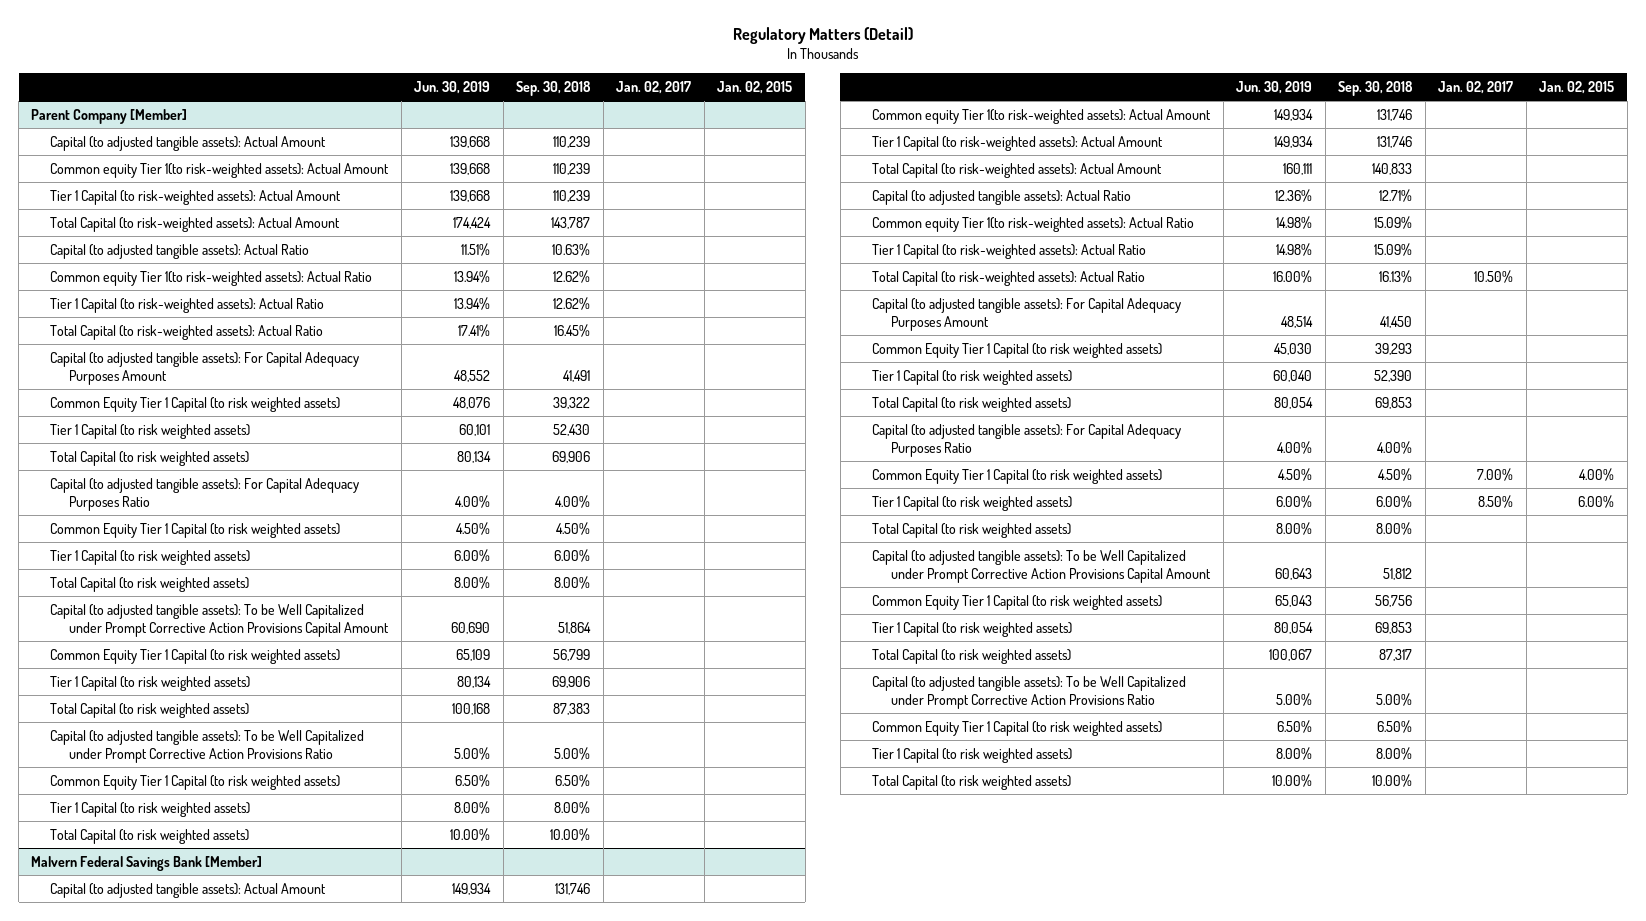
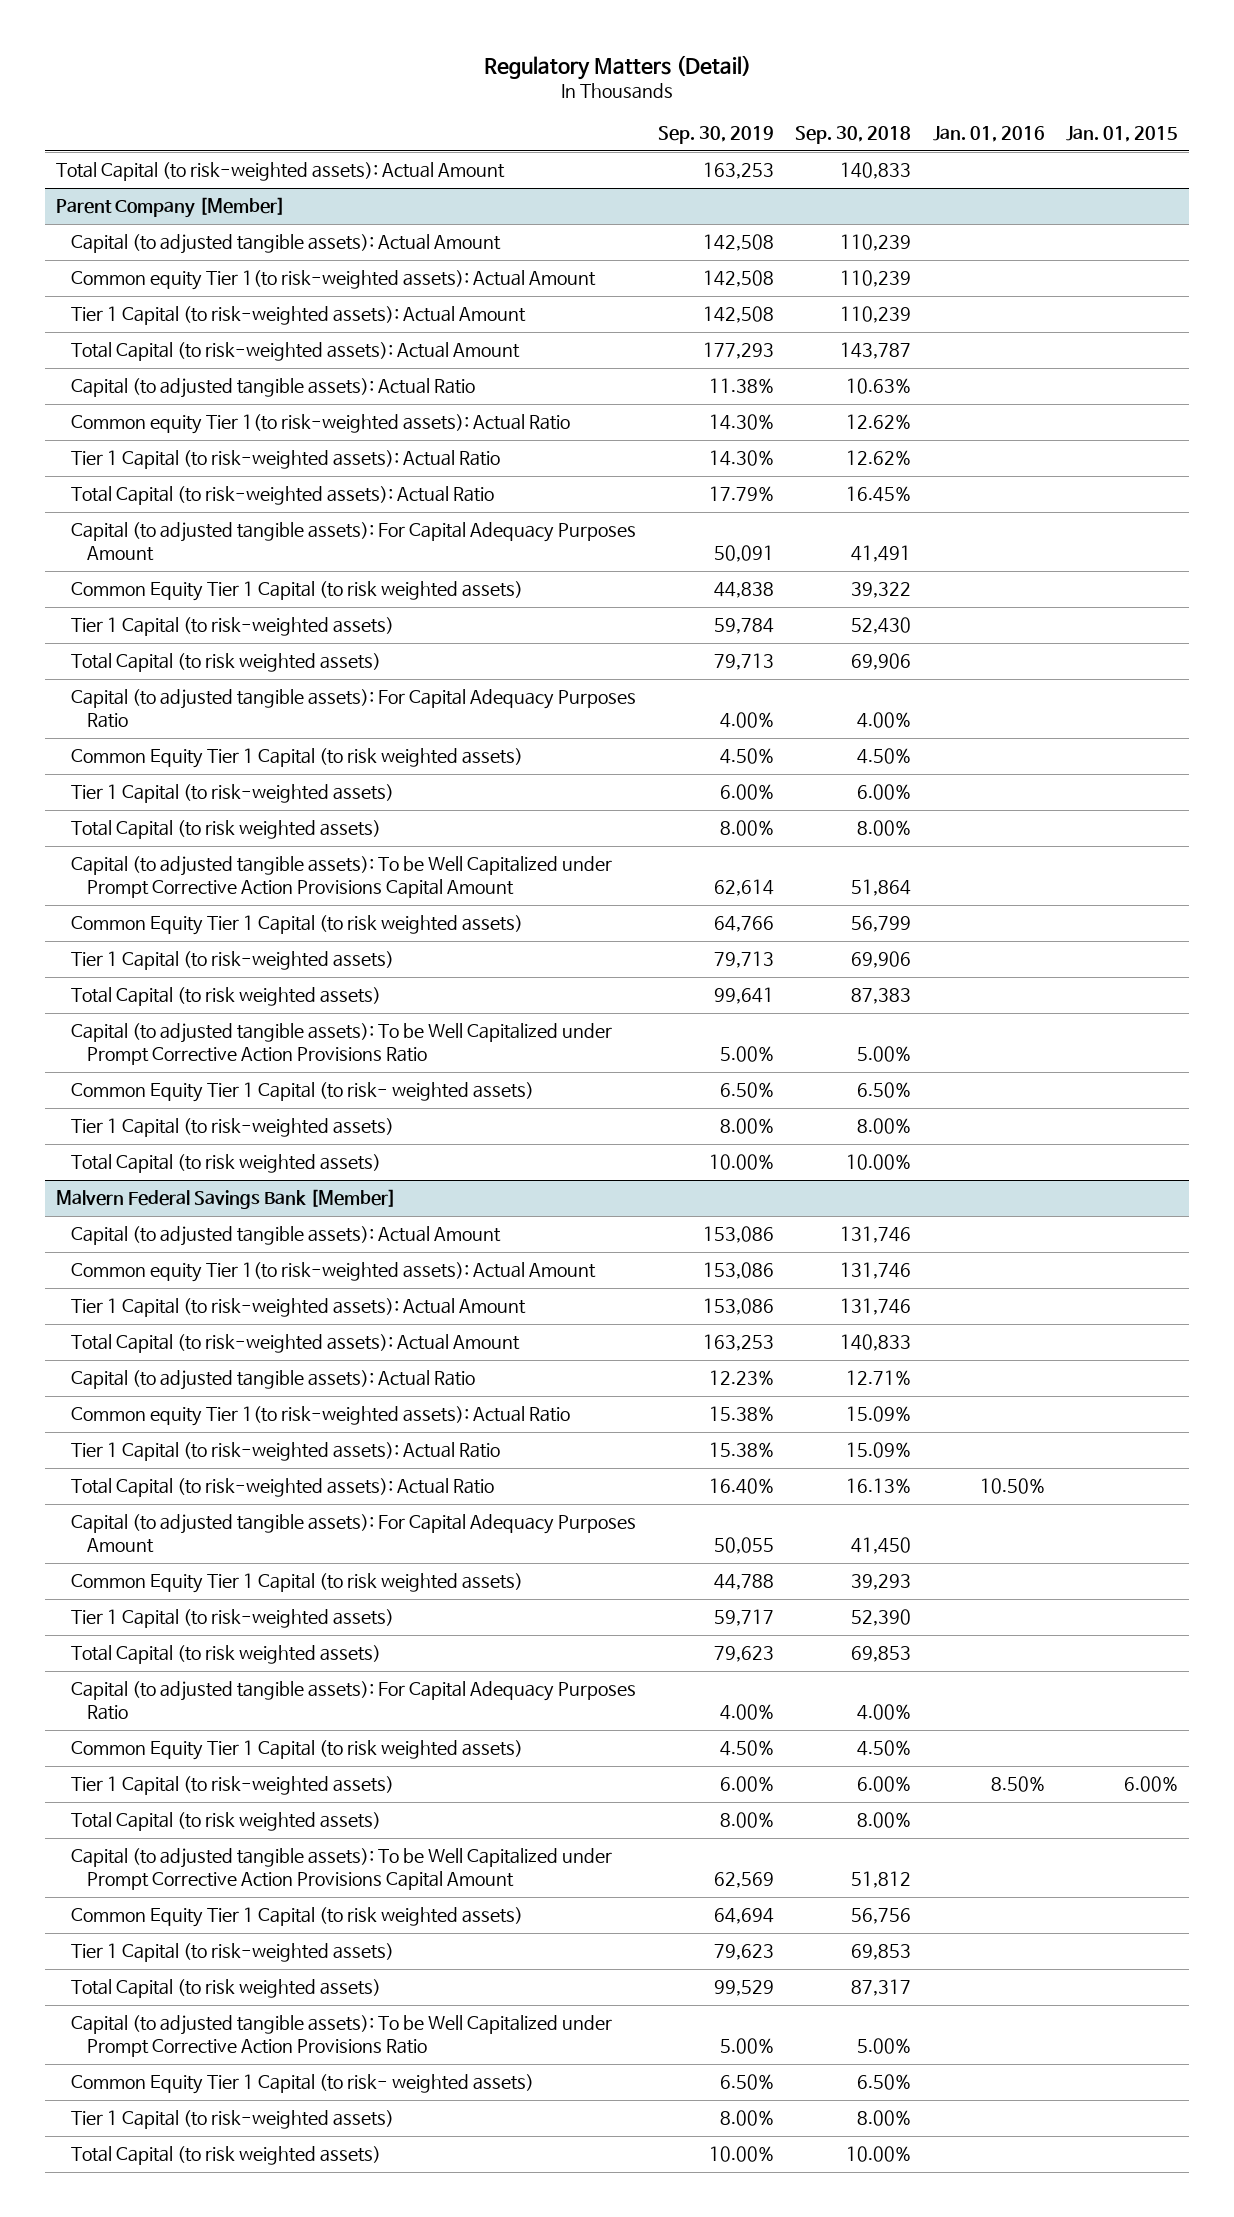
[414,80,491,94] Jun. 30, 2019 -> none
[616,80,692,94] Jan. 02, 2017 -> none
[717,80,793,94] Jan. 02, 2015 -> none
none -> [657,126,774,145] Sep. 30, 2019
none -> [932,126,1045,143] Jan. 01, 2016
none -> [1066,126,1179,143] Jan. 01, 2015
none -> [55,162,505,182] Total Capital (to risk-weighted assets): Actual Amount
[50,423,251,439] Tier 1 Capital (to risk weighted assets) -> [71,617,395,637] Tier 1 Capital (to risk-weighted assets)
[50,549,251,565] Tier 1 Capital (to risk weighted assets) -> [71,784,395,804] Tier 1 Capital (to risk-weighted assets)
[50,675,251,691] Tier 1 Capital (to risk weighted assets) -> [71,951,395,971] Tier 1 Capital (to risk-weighted assets)
[50,774,341,790] Common Equity Tier 1 Capital (to risk weighted assets) -> [71,1082,535,1103] Common Equity Tier 1 Capital (to risk- weighted assets)
[50,801,251,817] Tier 1 Capital (to risk weighted assets) -> [71,1118,395,1138] Tier 1 Capital (to risk-weighted assets)
[872,369,1073,385] Tier 1 Capital (to risk weighted assets) -> [71,1609,395,1629] Tier 1 Capital (to risk-weighted assets)
[872,495,1073,511] Tier 1 Capital (to risk weighted assets) -> [71,1776,395,1796] Tier 1 Capital (to risk-weighted assets)
[872,621,1073,637] Tier 1 Capital (to risk weighted assets) -> [71,1943,395,1963] Tier 1 Capital (to risk-weighted assets)
[872,720,1163,736] Common Equity Tier 1 Capital (to risk weighted assets) -> [71,2074,535,2095] Common Equity Tier 1 Capital (to risk- weighted assets)
[872,747,1073,763] Tier 1 Capital (to risk weighted assets) -> [71,2110,395,2130] Tier 1 Capital (to risk-weighted assets)

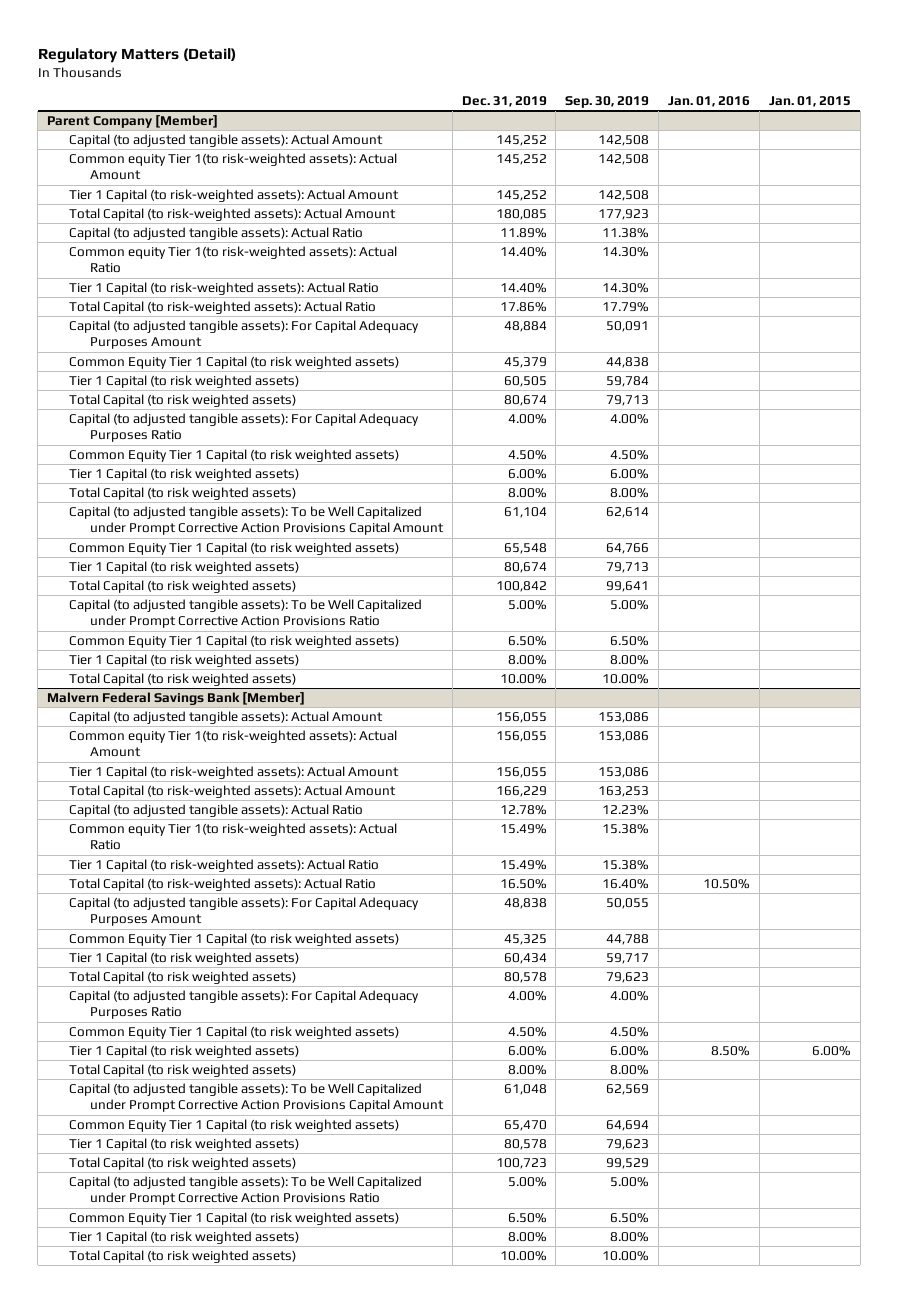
[795,126,912,145] Sep. 30, 2018 -> none
none -> [461,95,547,107] Dec. 31, 2019
[55,162,505,182] Total Capital (to risk-weighted assets): Actual Amount -> none
[702,342,774,360] 177,293 -> [598,209,650,221] 177,923
[71,617,395,637] Tier 1 Capital (to risk-weighted assets) -> [68,375,299,389] Tier 1 Capital (to risk weighted assets)
[71,784,395,804] Tier 1 Capital (to risk-weighted assets) -> [68,468,299,482] Tier 1 Capital (to risk weighted assets)
[71,951,395,971] Tier 1 Capital (to risk-weighted assets) -> [68,561,299,575] Tier 1 Capital (to risk weighted assets)
[71,1082,535,1103] Common Equity Tier 1 Capital (to risk- weighted assets) -> [68,635,399,649] Common Equity Tier 1 Capital (to risk weighted assets)
[71,1118,395,1138] Tier 1 Capital (to risk-weighted assets) -> [68,654,299,668] Tier 1 Capital (to risk weighted assets)
[71,1609,395,1629] Tier 1 Capital (to risk-weighted assets) -> [68,952,299,966] Tier 1 Capital (to risk weighted assets)
[71,1776,395,1796] Tier 1 Capital (to risk-weighted assets) -> [68,1045,299,1059] Tier 1 Capital (to risk weighted assets)
[71,1943,395,1963] Tier 1 Capital (to risk-weighted assets) -> [68,1138,299,1152] Tier 1 Capital (to risk weighted assets)
[71,2074,535,2095] Common Equity Tier 1 Capital (to risk- weighted assets) -> [68,1212,399,1226] Common Equity Tier 1 Capital (to risk weighted assets)
[71,2110,395,2130] Tier 1 Capital (to risk-weighted assets) -> [68,1231,299,1245] Tier 1 Capital (to risk weighted assets)

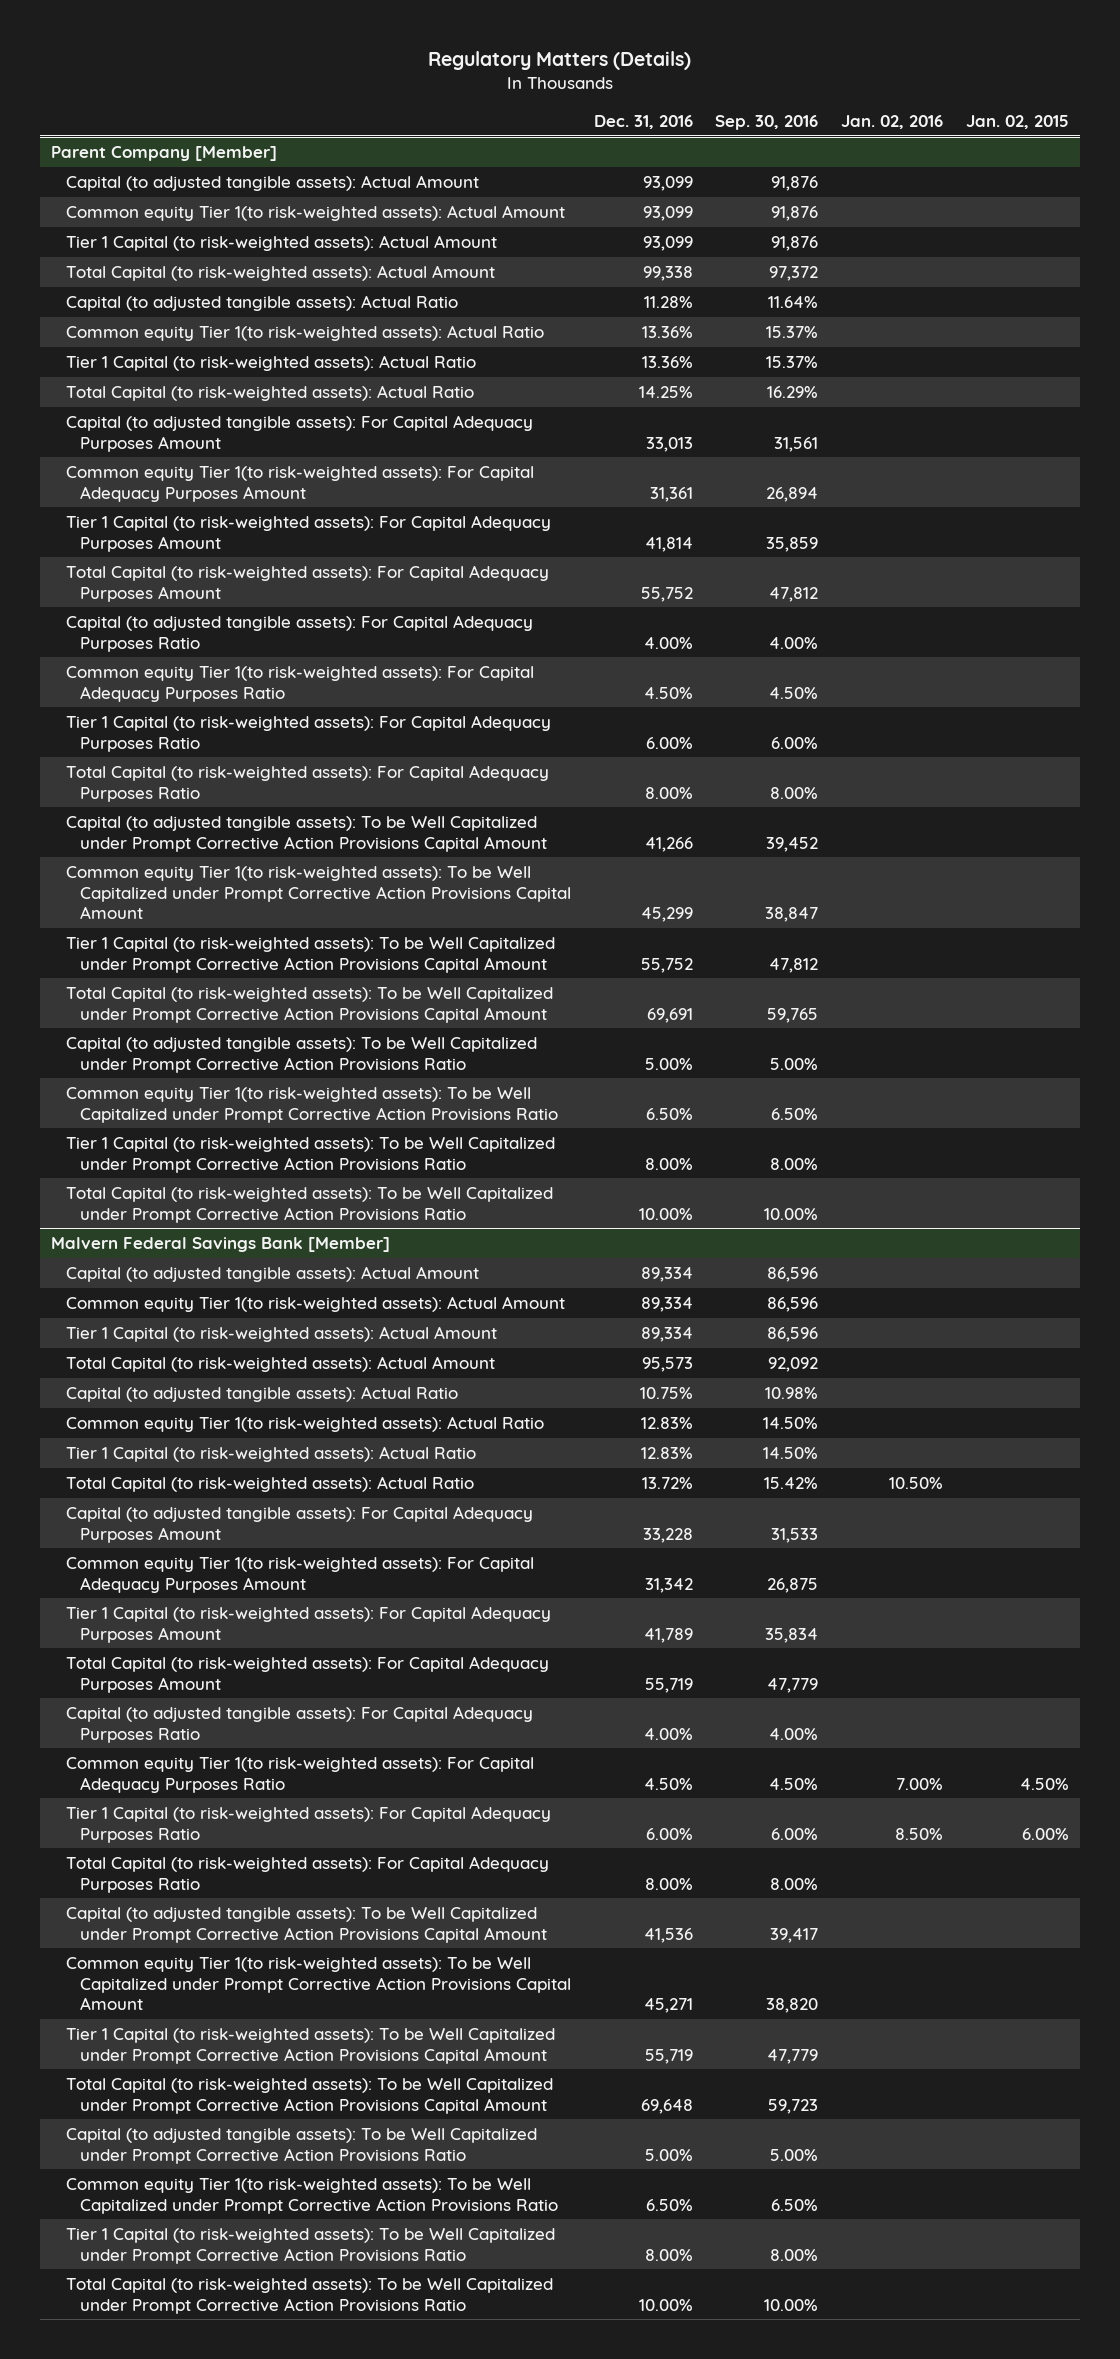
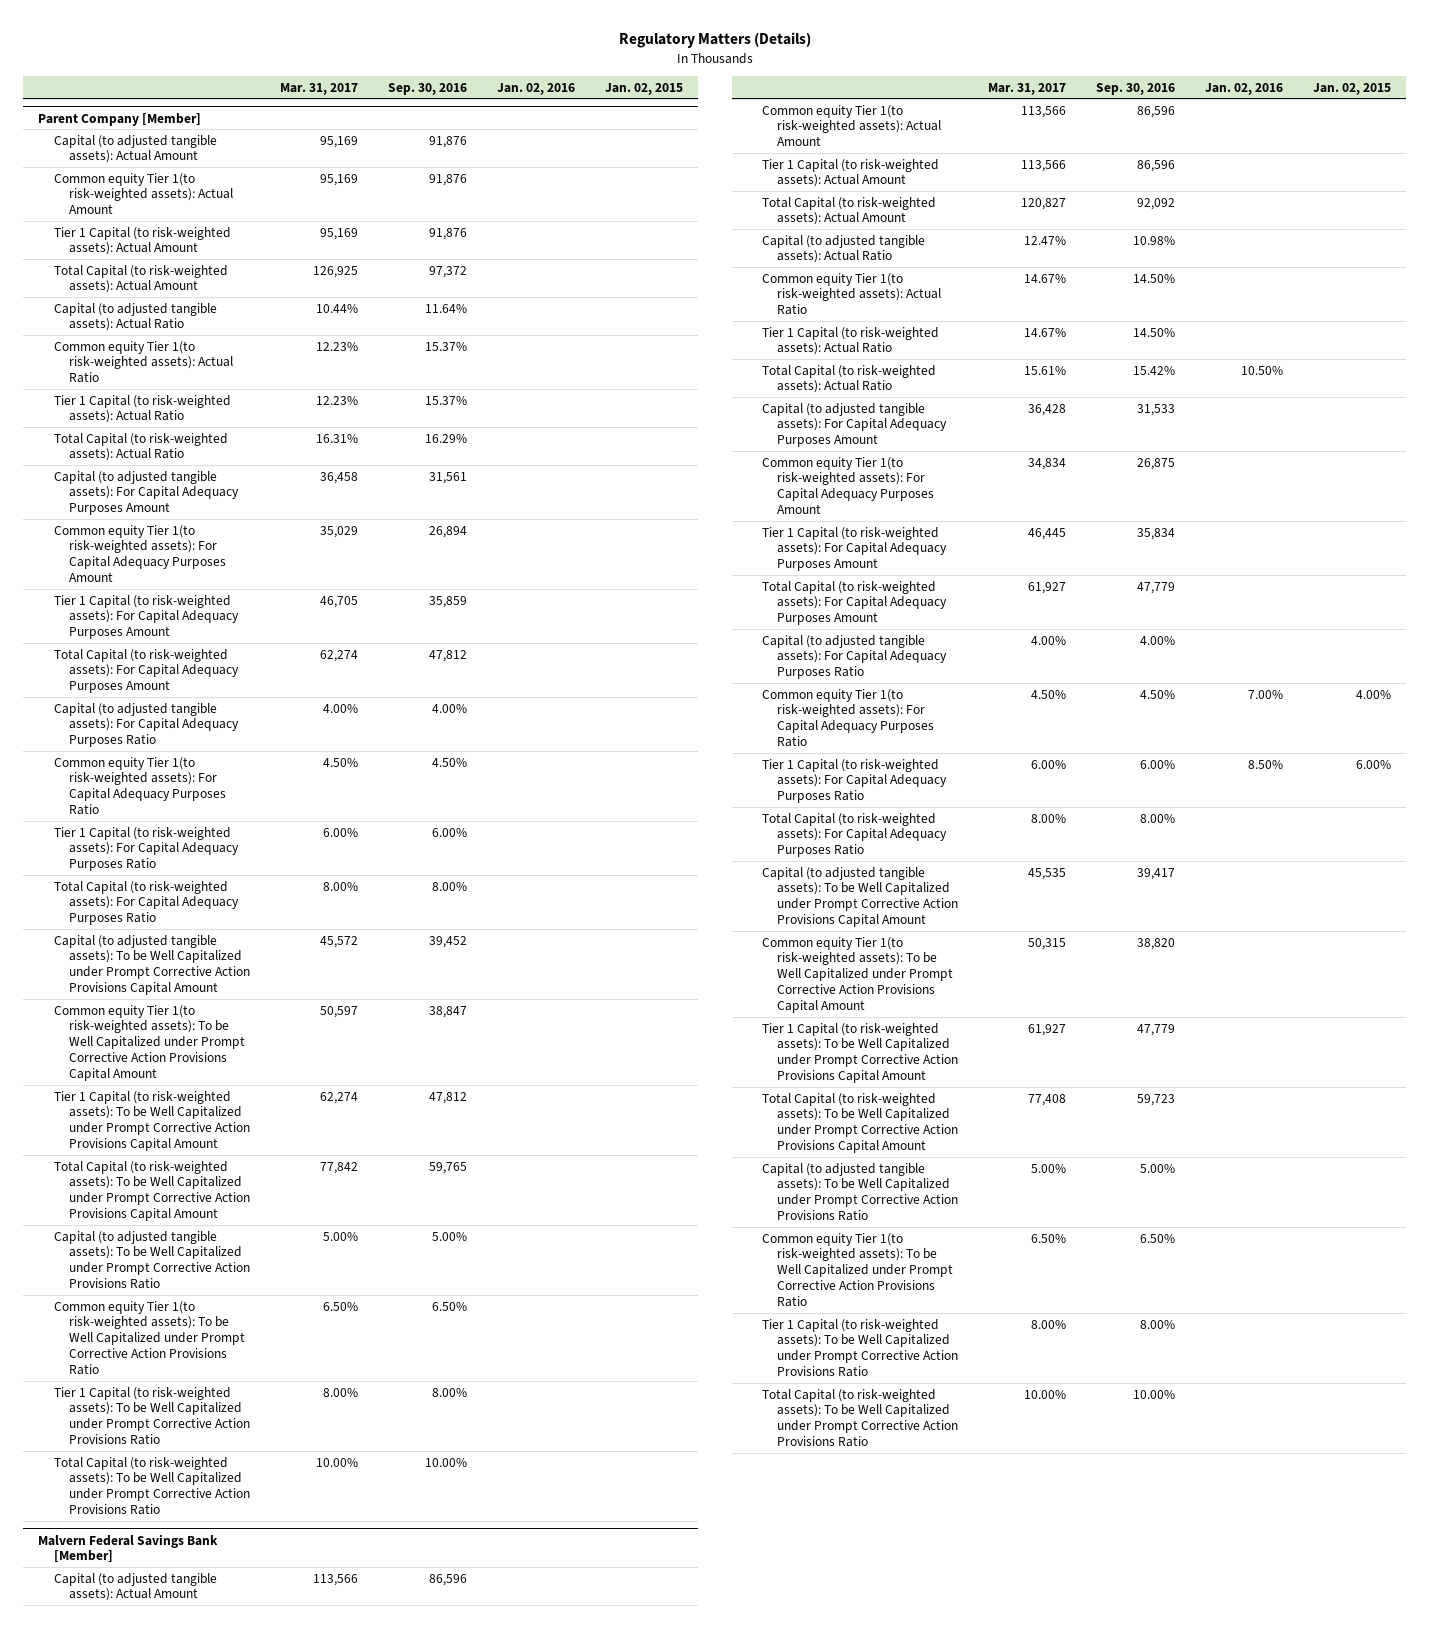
[593,115,693,130] Dec. 31, 2016 -> none
none -> [279,82,358,95] Mar. 31, 2017
[1019,1777,1069,1790] 4.50% -> [1356,689,1392,699] 4.00%

